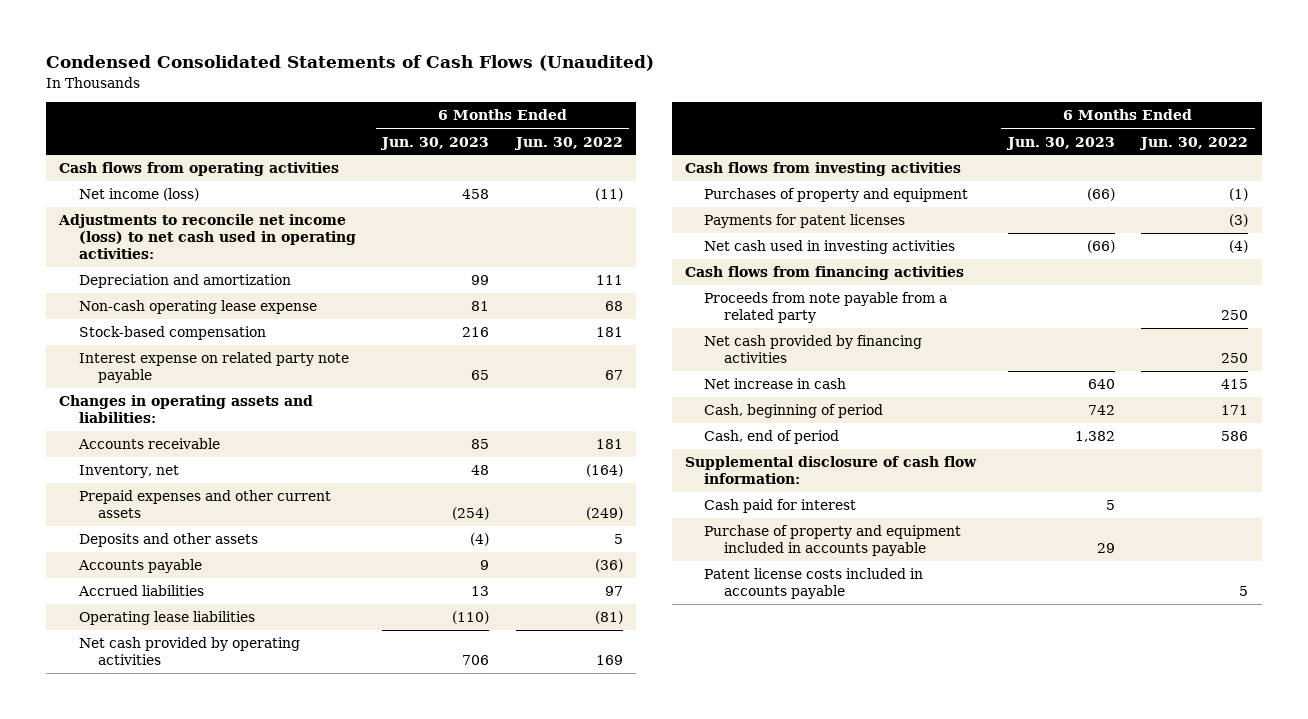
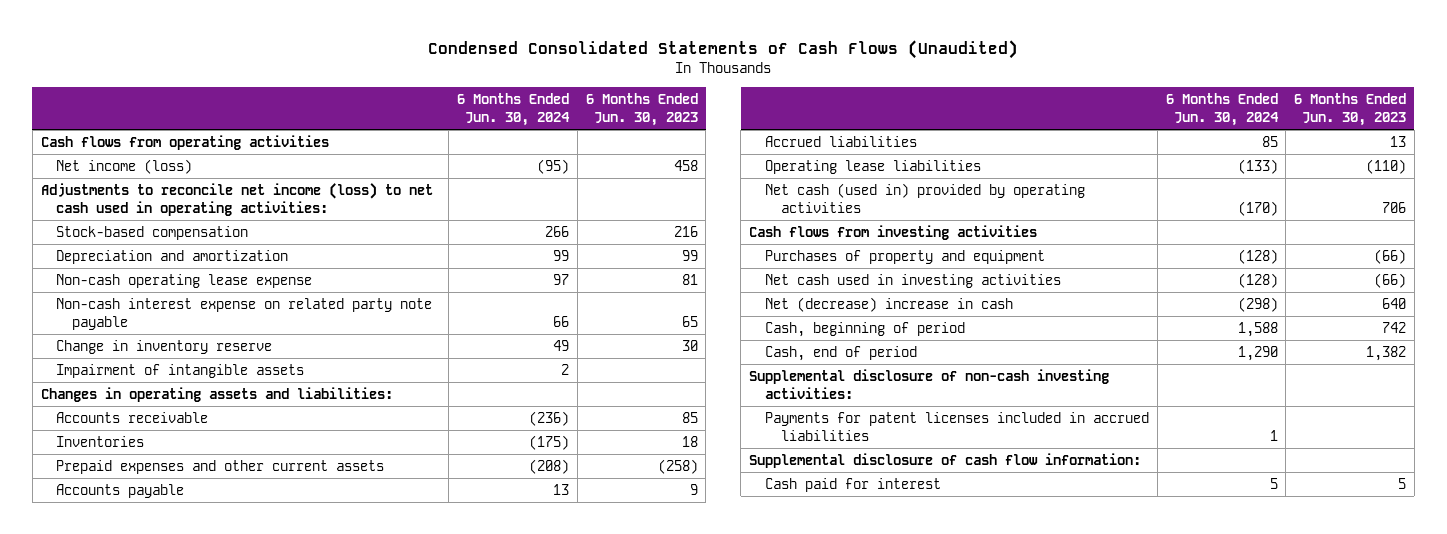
[513,136,623,150] Jun. 30, 2022 -> none
none -> [457,92,571,126] 6 Months Ended Jun. 30, 2024
[78,326,266,341] Stock-based compensation -> [56,226,249,241] Stock-based compensation
[78,352,349,384] Interest expense on related party note payable -> [56,298,433,331] Non-cash interest expense on related party note payable
none -> [56,340,273,355] Change in inventory reserve
none -> [56,364,305,379] Impairment of intangible assets
[78,465,179,479] Inventory, net -> none
[78,533,258,548] Deposits and other assets -> none
none -> [56,436,145,448] Inventories
[452,507,490,521] (254) -> [657,459,698,475] (258)
[78,637,300,666] Net cash provided by operating activities -> [764,183,1085,214] Net cash (used in) provided by operating activities
[704,214,906,229] Payments for patent licenses -> none
[684,266,964,281] Cash flows from financing activities -> none
[704,292,948,324] Proceeds from note payable from a related party -> none
[704,335,923,364] Net cash provided by financing activities -> none
[704,378,847,390] Net increase in cash -> [764,297,1013,313] Net (decrease) increase in cash
none -> [749,369,1110,400] Supplemental disclosure of non-cash investing activities:
none -> [764,412,1149,442] Payments for patent licenses included in accrued liabilities
[704,525,962,557] Purchase of property and equipment included in accounts payable -> none
[704,568,924,600] Patent license costs included in accounts payable -> none

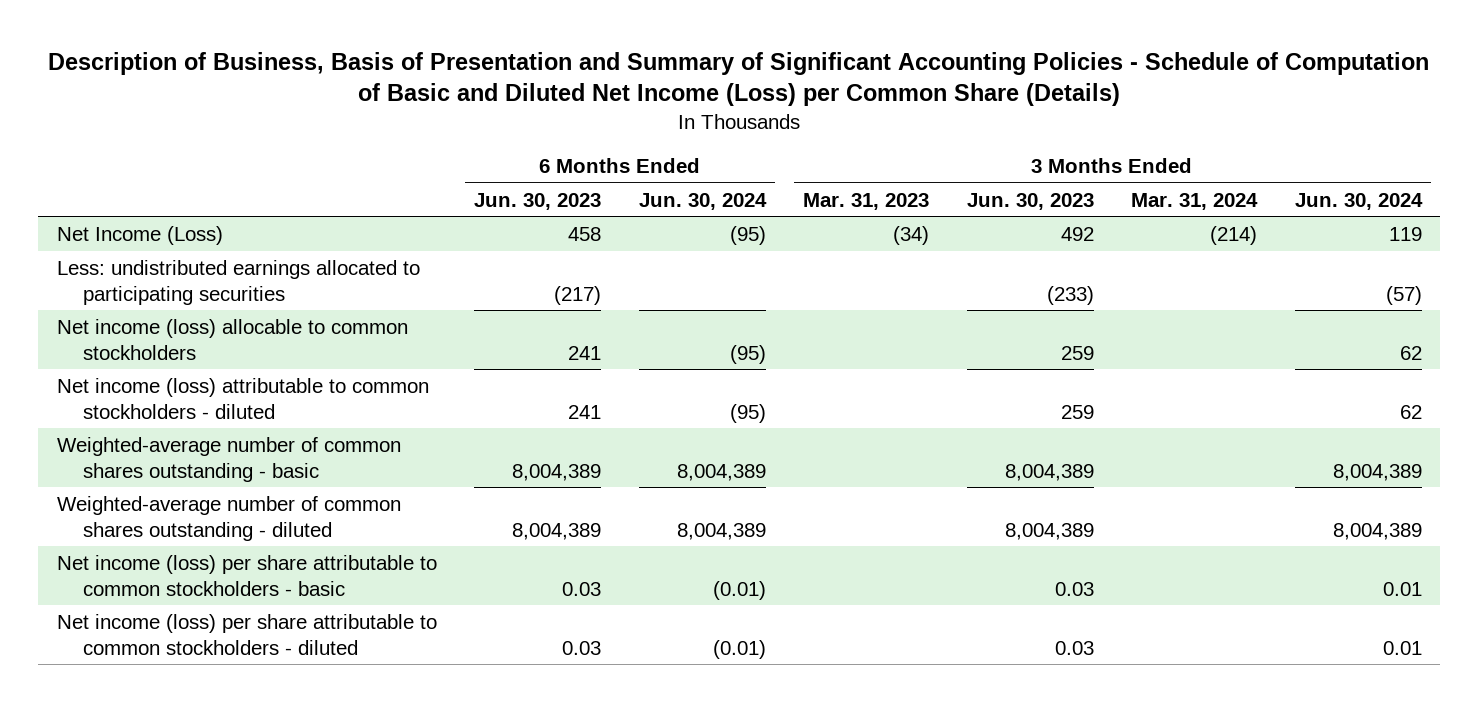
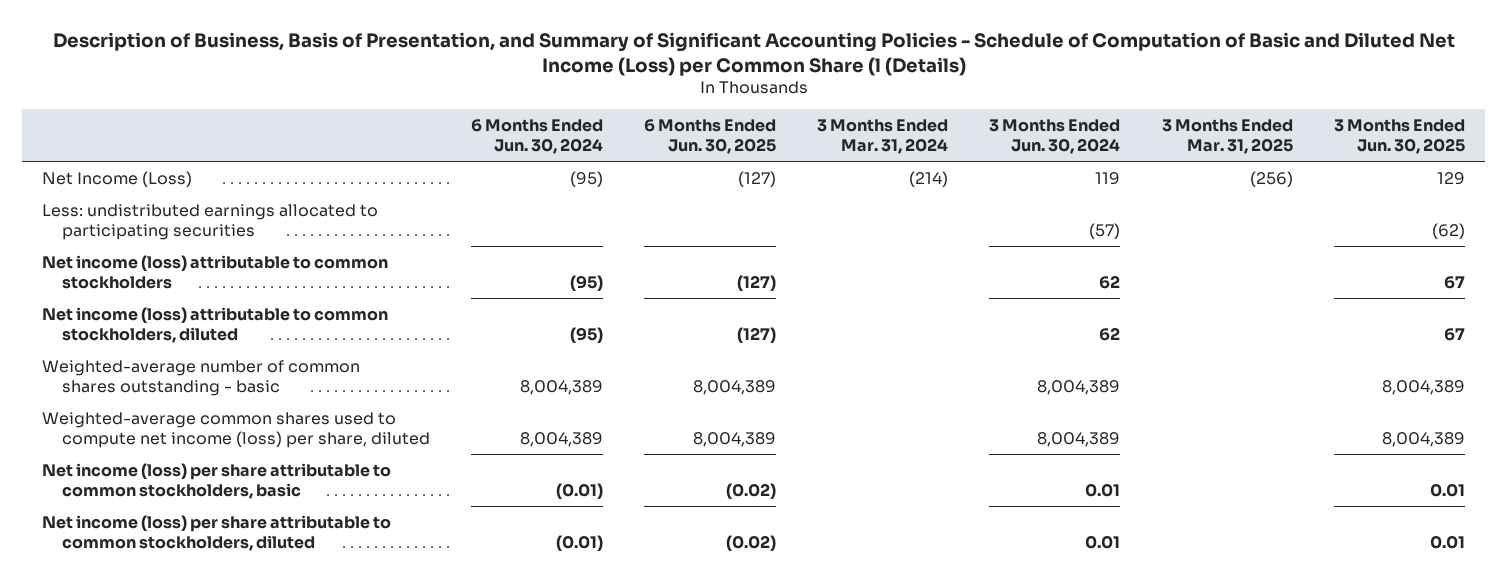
[48,51,1430,107] Description of Business, Basis of Presentation and Summary of Significant Accounting Policies - Schedule of Computation of Basic and Diluted Net Income (Loss) per Common Share (Details) -> [52,31,1455,76] Description of Business, Basis of Presentation, and Summary of Significant Accounting Policies - Schedule of Computation of Basic and Diluted Net Income (Loss) per Common Share (l (Details)
[474,192,602,210] Jun. 30, 2023 -> none
[803,192,930,210] Mar. 31, 2023 -> none
[966,192,1094,210] Jun. 30, 2023 -> none
none -> [644,119,777,155] 6 Months Ended Jun. 30, 2025
none -> [1161,119,1293,155] 3 Months Ended Mar. 31, 2025
none -> [1333,119,1465,155] 3 Months Ended Jun. 30, 2025
[56,318,408,360] Net income (loss) allocable to common stockholders -> [42,254,389,289] Net income (loss) attributable to common stockholders
[56,377,429,419] Net income (loss) attributable to common stockholders - diluted -> [42,306,389,343] Net income (loss) attributable to common stockholders, diluted
[56,495,401,541] Weighted-average number of common shares outstanding - diluted -> [42,411,430,448] Weighted-average common shares used to compute net income (loss) per share, diluted
[56,554,437,596] Net income (loss) per share attributable to common stockholders - basic -> [42,462,392,499] Net income (loss) per share attributable to common stockholders, basic
[56,613,437,655] Net income (loss) per share attributable to common stockholders - diluted -> [42,514,392,551] Net income (loss) per share attributable to common stockholders, diluted

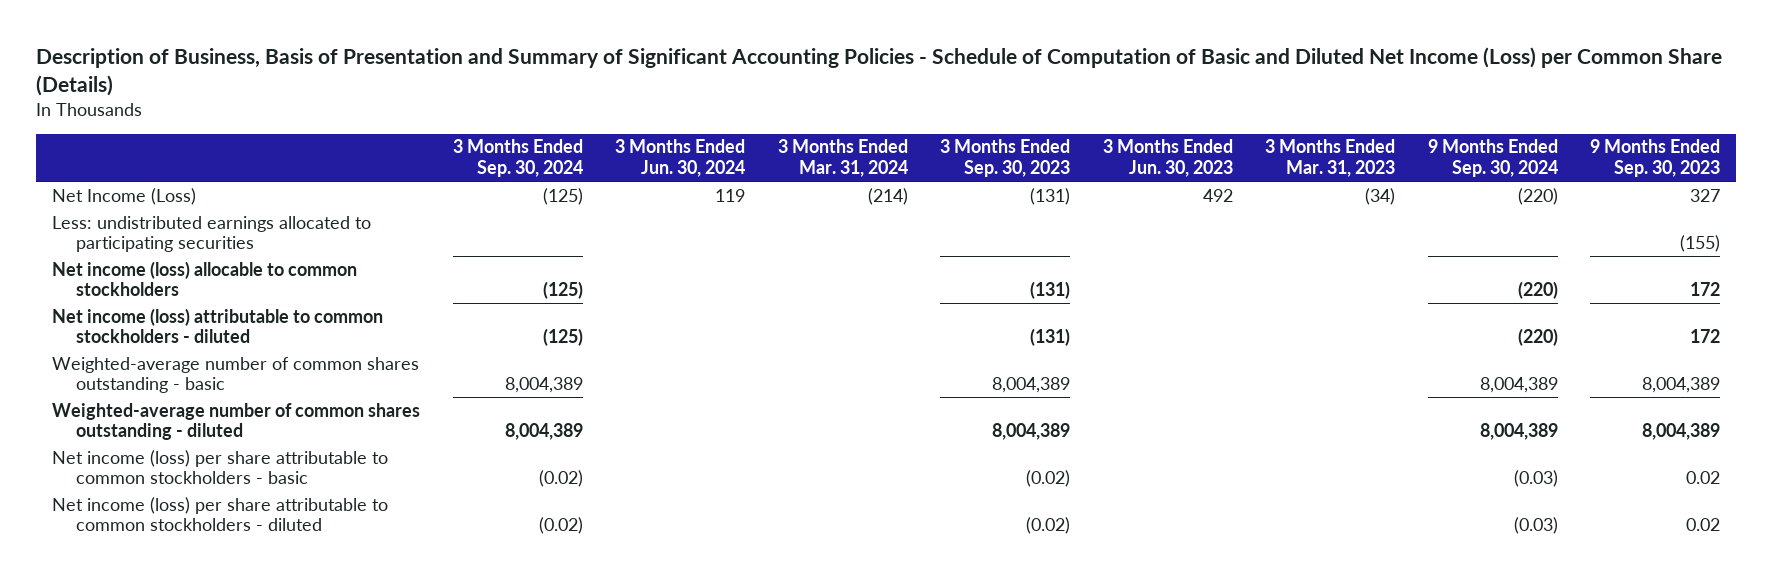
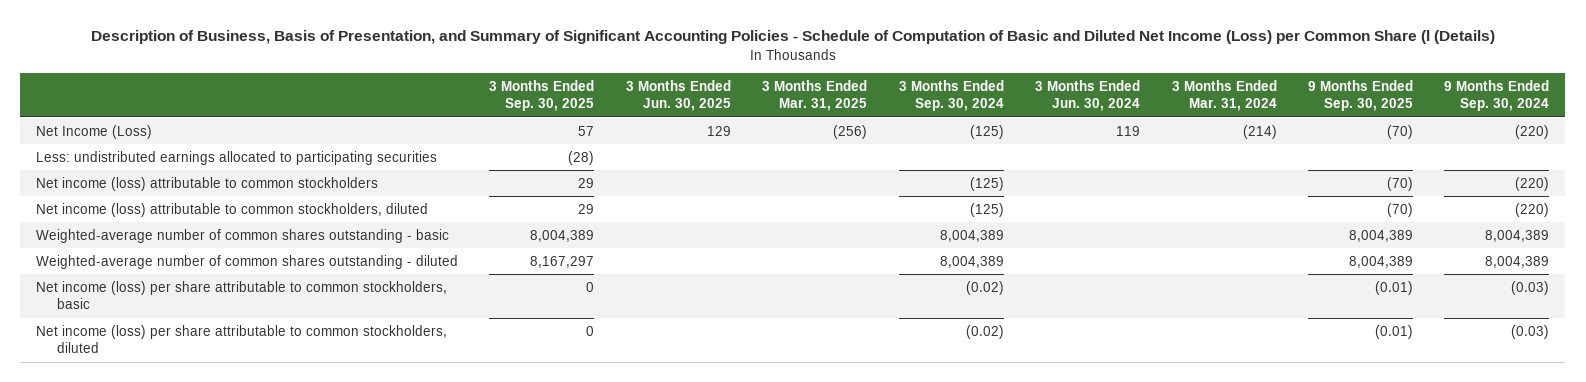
[36,46,1723,96] Description of Business, Basis of Presentation and Summary of Significant Accounting Policies - Schedule of Computation of Basic and Diluted Net Income (Loss) per Common Share (Details) -> [90,30,1495,45] Description of Business, Basis of Presentation, and Summary of Significant Accounting Policies - Schedule of Computation of Basic and Diluted Net Income (Loss) per Common Share (l (Details)
[940,139,1071,178] 3 Months Ended Sep. 30, 2023 -> none
[1102,139,1233,178] 3 Months Ended Jun. 30, 2023 -> none
[1265,139,1396,178] 3 Months Ended Mar. 31, 2023 -> none
[1590,139,1721,178] 9 Months Ended Sep. 30, 2023 -> none
none -> [489,79,595,112] 3 Months Ended Sep. 30, 2025
none -> [625,79,731,112] 3 Months Ended Jun. 30, 2025
none -> [762,79,868,112] 3 Months Ended Mar. 31, 2025
none -> [1308,79,1414,112] 9 Months Ended Sep. 30, 2025
[52,260,358,297] Net income (loss) allocable to common stockholders -> [36,176,379,191] Net income (loss) attributable to common stockholders
[52,307,384,344] Net income (loss) attributable to common stockholders - diluted -> [36,202,429,217] Net income (loss) attributable to common stockholders, diluted
[52,449,389,485] Net income (loss) per share attributable to common stockholders - basic -> [36,280,448,310] Net income (loss) per share attributable to common stockholders, basic
[52,496,389,532] Net income (loss) per share attributable to common stockholders - diluted -> [36,324,448,354] Net income (loss) per share attributable to common stockholders, diluted

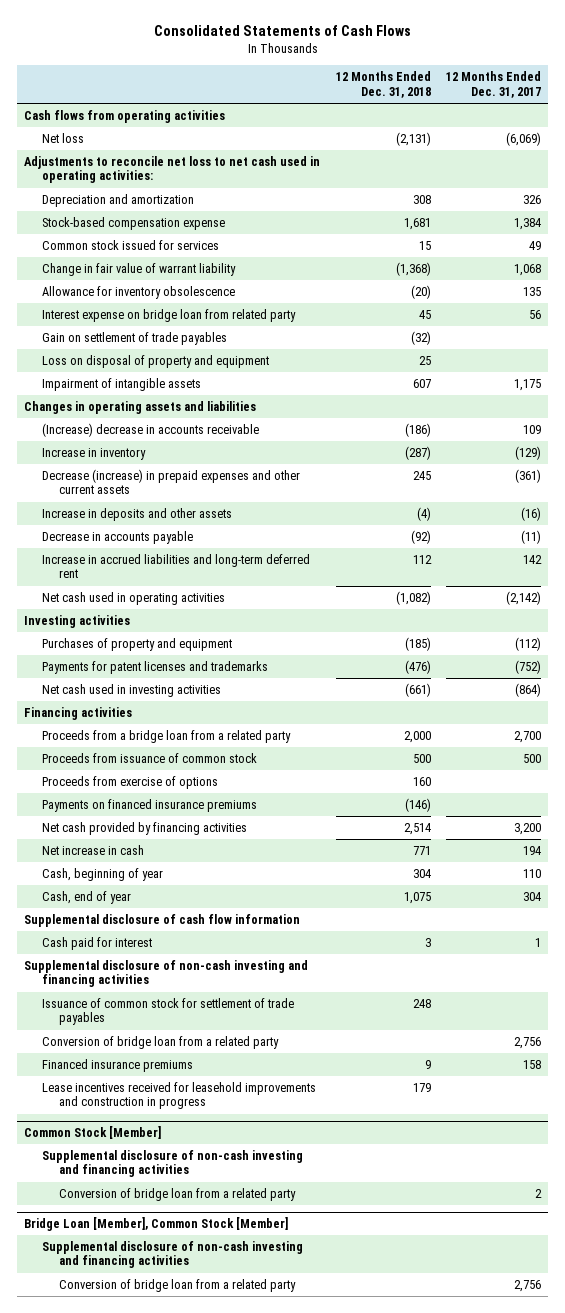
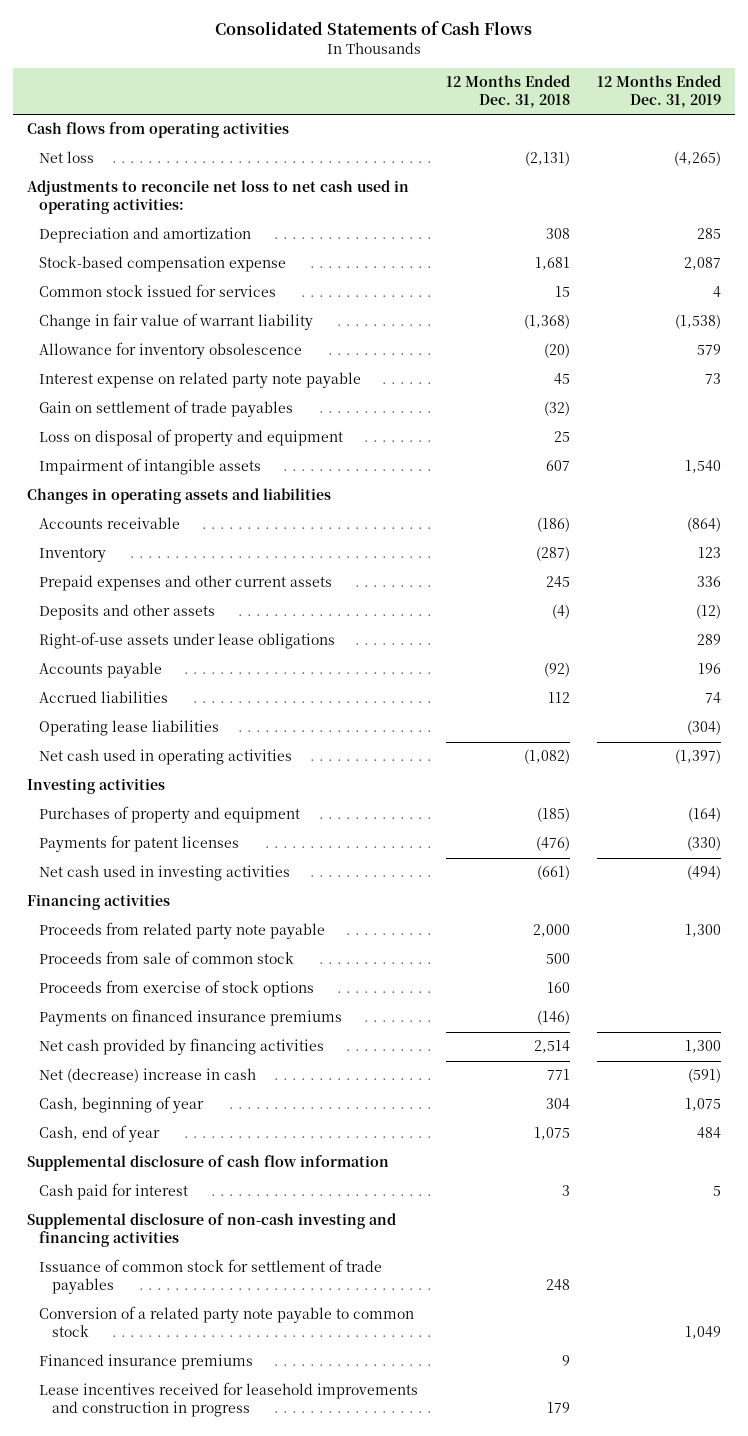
[445,71,541,98] 12 Months Ended Dec. 31, 2017 -> none
none -> [597,75,722,109] 12 Months Ended Dec. 31, 2019
[41,308,296,322] Interest expense on bridge loan from related party -> [39,372,362,389] Interest expense on related party note payable
[41,422,259,437] (Increase) decrease in accounts receivable -> [39,517,181,530] Accounts receivable
[41,447,146,460] Increase in inventory -> [39,547,107,563] Inventory
[41,468,300,495] Decrease (increase) in prepaid expenses and other current assets -> [39,575,333,592] Prepaid expenses and other current assets
[41,507,232,521] Increase in deposits and other assets -> [39,604,216,621] Deposits and other assets
none -> [39,632,336,650] Right-of-use assets under lease obligations
[41,530,193,544] Decrease in accounts payable -> [39,662,163,679] Accounts payable
[41,553,310,579] Increase in accrued liabilities and long-term deferred rent -> [39,691,169,704] Accrued liabilities
none -> [39,720,220,737] Operating lease liabilities
[41,660,268,674] Payments for patent licenses and trademarks -> [39,835,240,853] Payments for patent licenses
[41,729,291,743] Proceeds from a bridge loan from a related party -> none
none -> [39,922,326,940] Proceeds from related party note payable
[41,752,257,763] Proceeds from issuance of common stock -> [39,951,295,965] Proceeds from sale of common stock
[41,775,218,789] Proceeds from exercise of options -> [39,980,315,998] Proceeds from exercise of stock options
[41,844,144,855] Net increase in cash -> [39,1068,257,1084] Net (decrease) increase in cash
[41,1035,279,1049] Conversion of bridge loan from a related party -> [39,1306,415,1338] Conversion of a related party note payable to common stock
[24,1126,162,1140] Common Stock [Member] -> none
[41,1149,303,1178] Supplemental disclosure of non-cash investing and financing activities -> none
[59,1187,297,1201] Conversion of bridge loan from a related party -> none
[24,1217,289,1232] Bridge Loan [Member], Common Stock [Member] -> none
[41,1240,303,1269] Supplemental disclosure of non-cash investing and financing activities -> none
[59,1278,297,1292] Conversion of bridge loan from a related party -> none

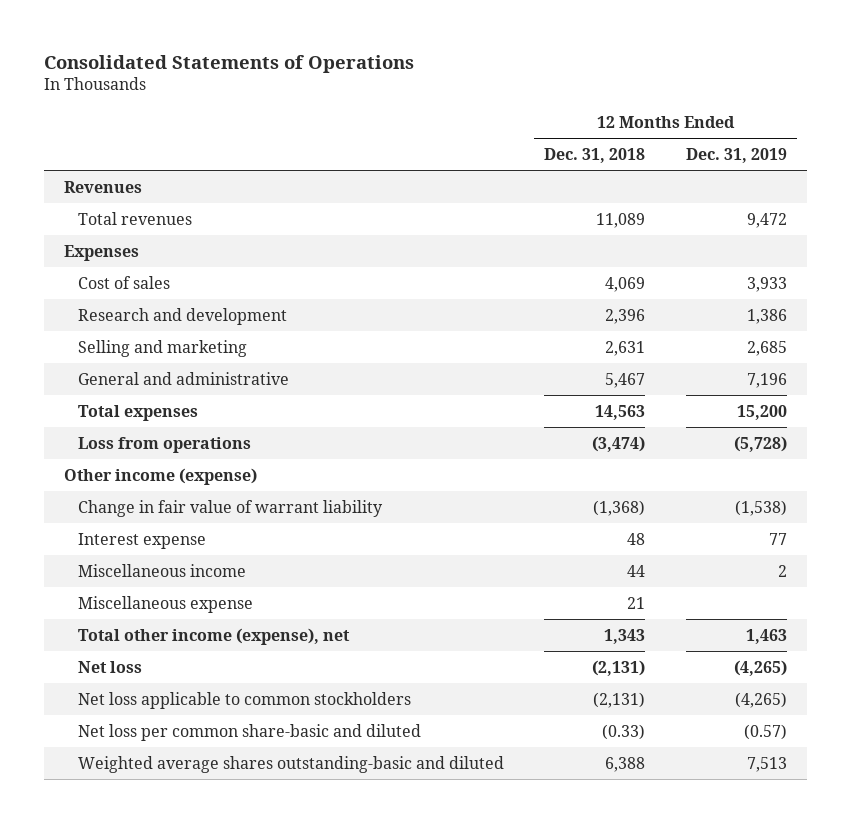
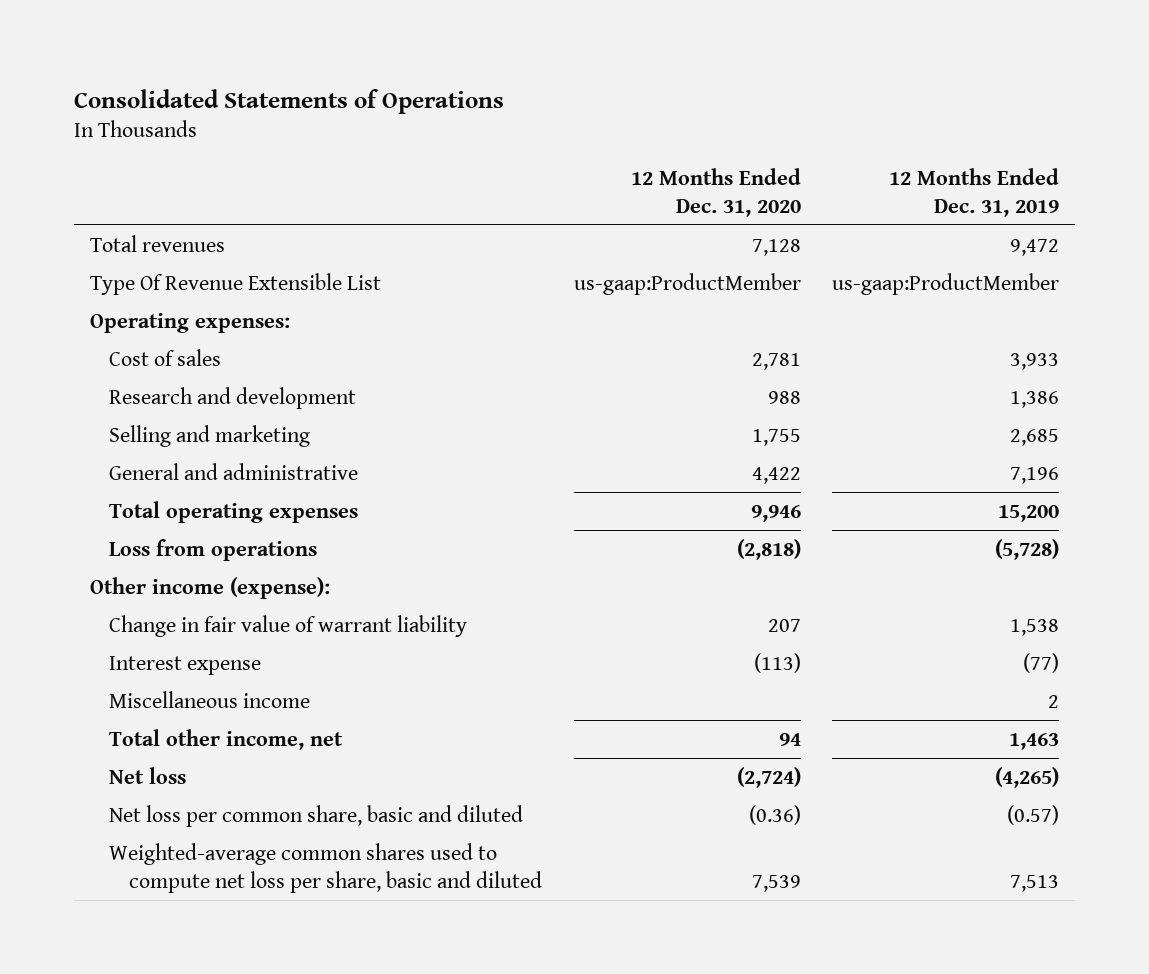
[544,148,646,164] Dec. 31, 2018 -> none
none -> [630,167,801,217] 12 Months Ended Dec. 31, 2020
[64,180,143,193] Revenues -> none
none -> [89,272,381,295] Type Of Revenue Extensible List
[64,244,140,261] Expenses -> [89,312,290,333] Operating expenses:
[78,404,199,421] Total expenses -> [109,500,359,523] Total operating expenses
[64,467,258,485] Other income (expense) -> [89,576,330,599] Other income (expense):
[734,499,787,516] (1,538) -> [1010,618,1060,636] 1,538
[768,532,787,545] 77 -> [1023,652,1060,673] (77)
[78,595,254,613] Miscellaneous expense -> none
[78,627,351,645] Total other income (expense), net -> [109,728,344,750] Total other income, net
[78,691,412,709] Net loss applicable to common stockholders -> none
[78,723,422,741] Net loss per common share-basic and diluted -> [109,804,524,827] Net loss per common share, basic and diluted
[78,755,505,773] Weighted average shares outstanding-basic and diluted -> [109,842,543,893] Weighted-average common shares used to compute net loss per share, basic and diluted

